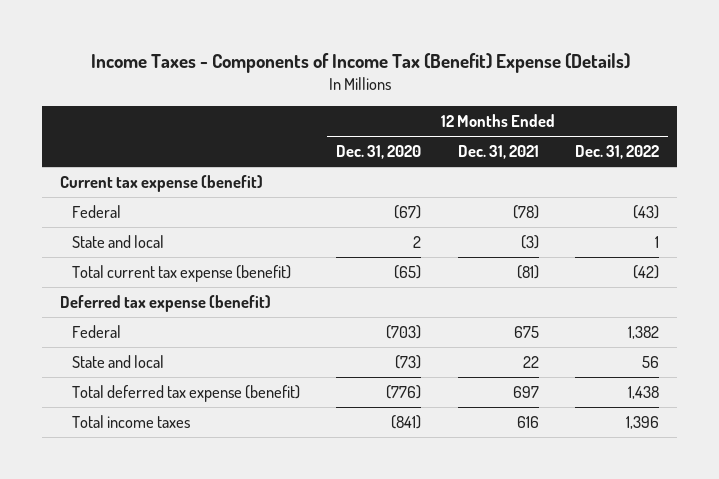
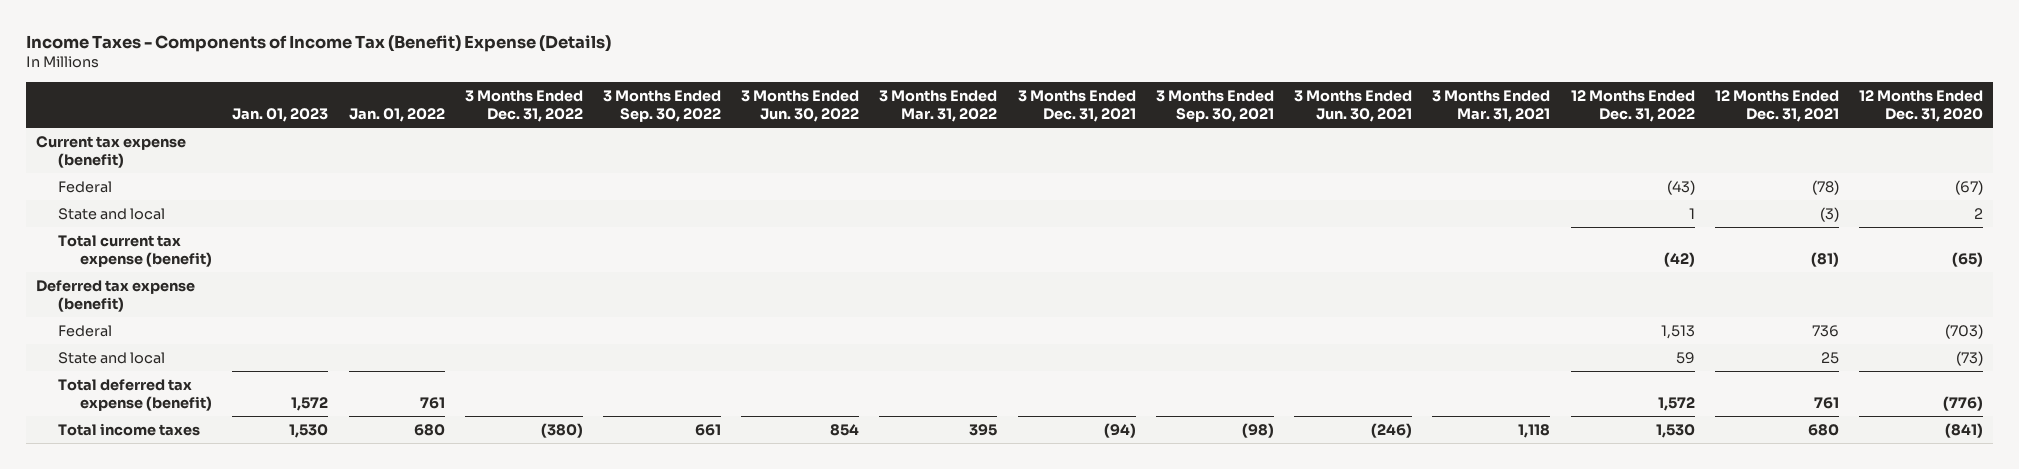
none -> [232,107,329,122] Jan. 01, 2023
none -> [348,107,445,122] Jan. 01, 2022
none -> [464,89,583,122] 3 Months Ended Dec. 31, 2022
none -> [602,89,721,122] 3 Months Ended Sep. 30, 2022
none -> [741,89,860,122] 3 Months Ended Jun. 30, 2022
none -> [879,89,998,122] 3 Months Ended Mar. 31, 2022
none -> [1017,89,1136,122] 3 Months Ended Dec. 31, 2021
none -> [1155,89,1274,122] 3 Months Ended Sep. 30, 2021
none -> [1294,89,1413,122] 3 Months Ended Jun. 30, 2021
none -> [1432,89,1551,122] 3 Months Ended Mar. 31, 2021
[513,325,539,338] 675 -> [1811,324,1839,337] 736
[627,325,659,339] 1,382 -> [1660,324,1695,339] 1,513
[522,355,539,368] 22 -> [1820,351,1839,364] 25
[641,355,659,368] 56 -> [1675,351,1695,364] 59
[512,385,539,398] 697 -> [1813,396,1839,409] 761
[627,385,659,399] 1,438 -> [1657,396,1695,411] 1,572
[516,415,539,428] 616 -> [1807,423,1839,436] 680
[625,415,659,429] 1,396 -> [1655,423,1695,438] 1,530

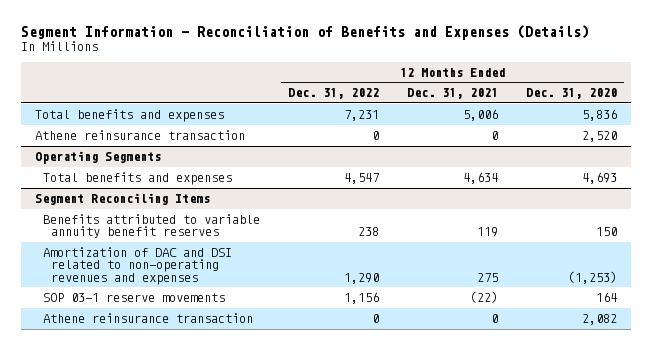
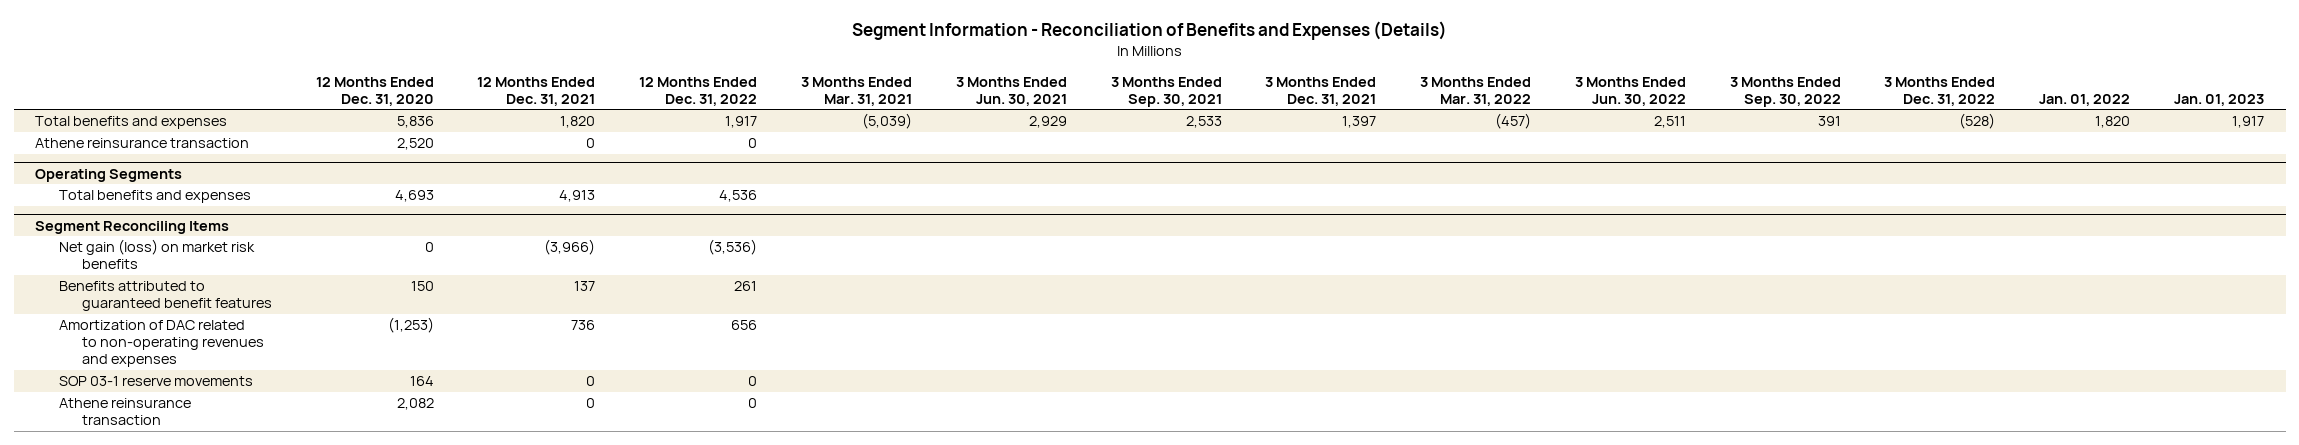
none -> [801,76,913,106] 3 Months Ended Mar. 31, 2021
none -> [955,76,1067,106] 3 Months Ended Jun. 30, 2021
none -> [1110,76,1222,107] 3 Months Ended Sep. 30, 2021
none -> [1265,76,1377,106] 3 Months Ended Dec. 31, 2021
none -> [1420,76,1532,106] 3 Months Ended Mar. 31, 2022
none -> [1574,76,1686,106] 3 Months Ended Jun. 30, 2022
none -> [1729,76,1841,107] 3 Months Ended Sep. 30, 2022
none -> [1884,76,1996,106] 3 Months Ended Dec. 31, 2022
none -> [2039,93,2131,106] Jan. 01, 2022
none -> [2173,93,2264,106] Jan. 01, 2023
[344,110,380,122] 7,231 -> [725,116,758,129] 1,917
[463,109,499,122] 5,006 -> [560,116,596,129] 1,820
[344,173,380,185] 4,547 -> [719,190,758,203] 4,536
[463,172,499,185] 4,634 -> [559,190,596,203] 4,913
none -> [58,239,255,270] Net gain (loss) on market risk benefits
[42,214,260,239] Benefits attributed to variable annuity benefit reserves -> [58,281,272,312] Benefits attributed to guaranteed benefit features
[358,227,380,237] 238 -> [734,281,758,292] 261
[477,227,499,238] 119 -> [574,281,596,292] 137
[42,247,232,285] Amortization of DAC and DSI related to non-operating revenues and expenses -> [58,320,264,368] Amortization of DAC related to non-operating revenues and expenses
[344,272,380,284] 1,290 -> [731,320,758,331] 656
[477,272,499,282] 275 -> [571,320,596,331] 736
[344,292,380,305] 1,156 -> [748,376,758,387] 0
[470,291,499,304] (22) -> [586,376,596,387] 0

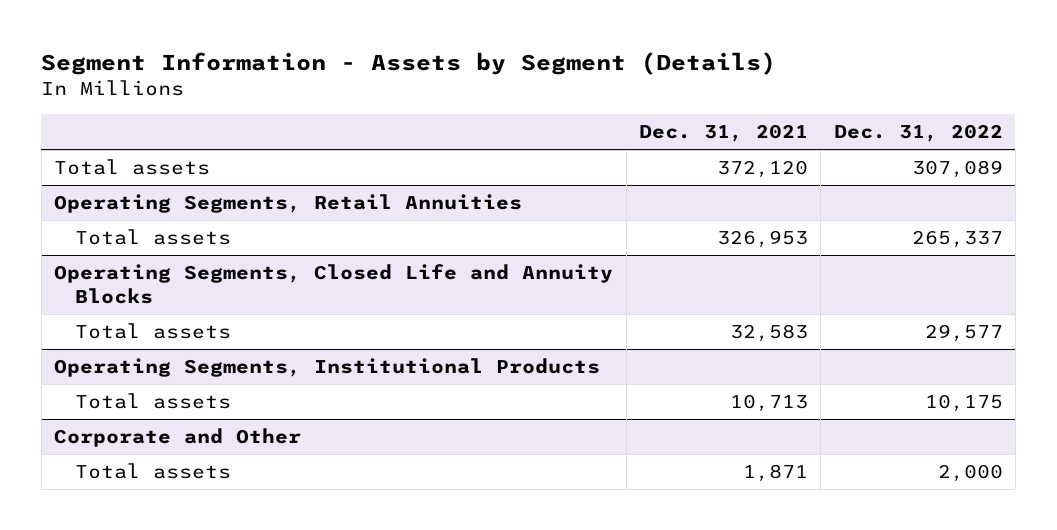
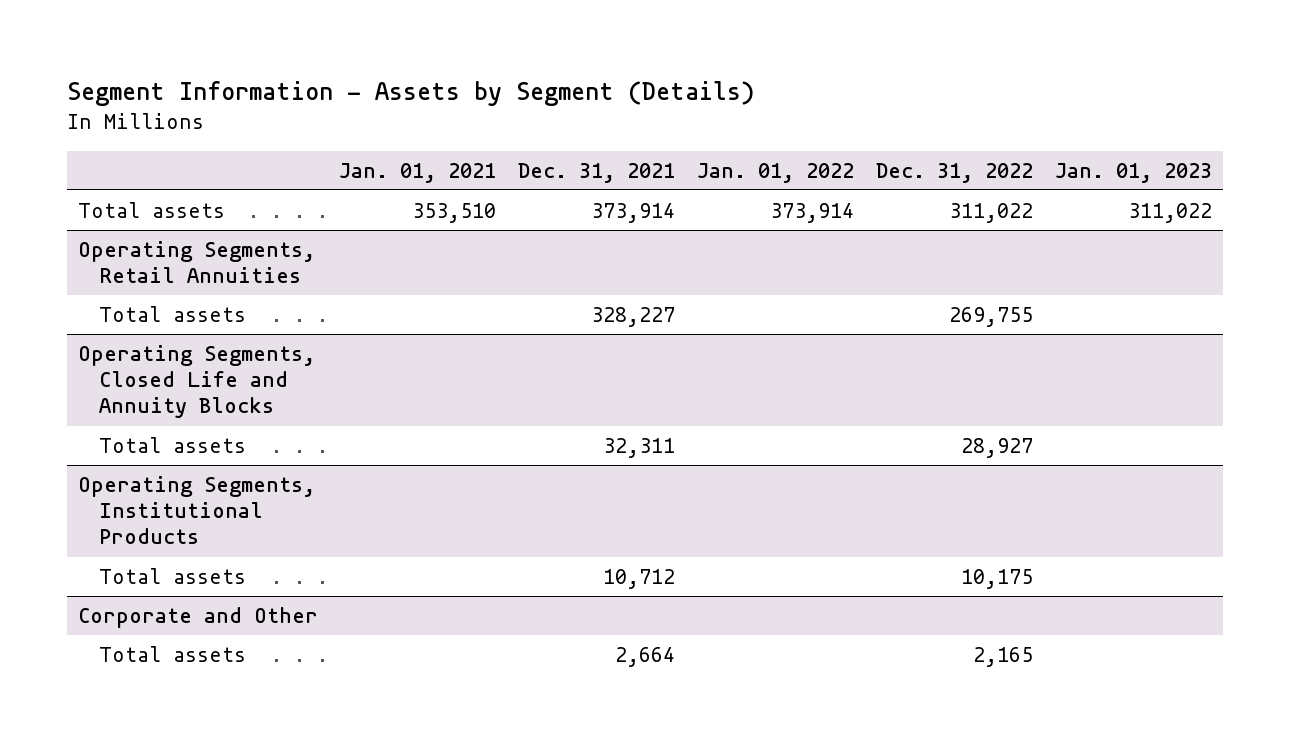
none -> [339,162,497,183] Jan. 01, 2021
none -> [697,162,855,183] Jan. 01, 2022
none -> [1054,162,1212,183] Jan. 01, 2023
[716,160,808,179] 372,120 -> [591,203,676,224] 373,914
[911,160,1003,179] 307,089 -> [948,203,1033,224] 311,022
[716,230,808,249] 326,953 -> [591,307,676,328] 328,227
[911,230,1003,249] 265,337 -> [948,307,1033,328] 269,755
[729,324,808,343] 32,583 -> [603,438,676,459] 32,311
[924,324,1003,343] 29,577 -> [960,438,1033,459] 28,927
[729,394,808,413] 10,713 -> [603,569,676,590] 10,712
[742,464,808,483] 1,871 -> [615,647,676,668] 2,664
[937,464,1003,483] 2,000 -> [972,647,1033,668] 2,165

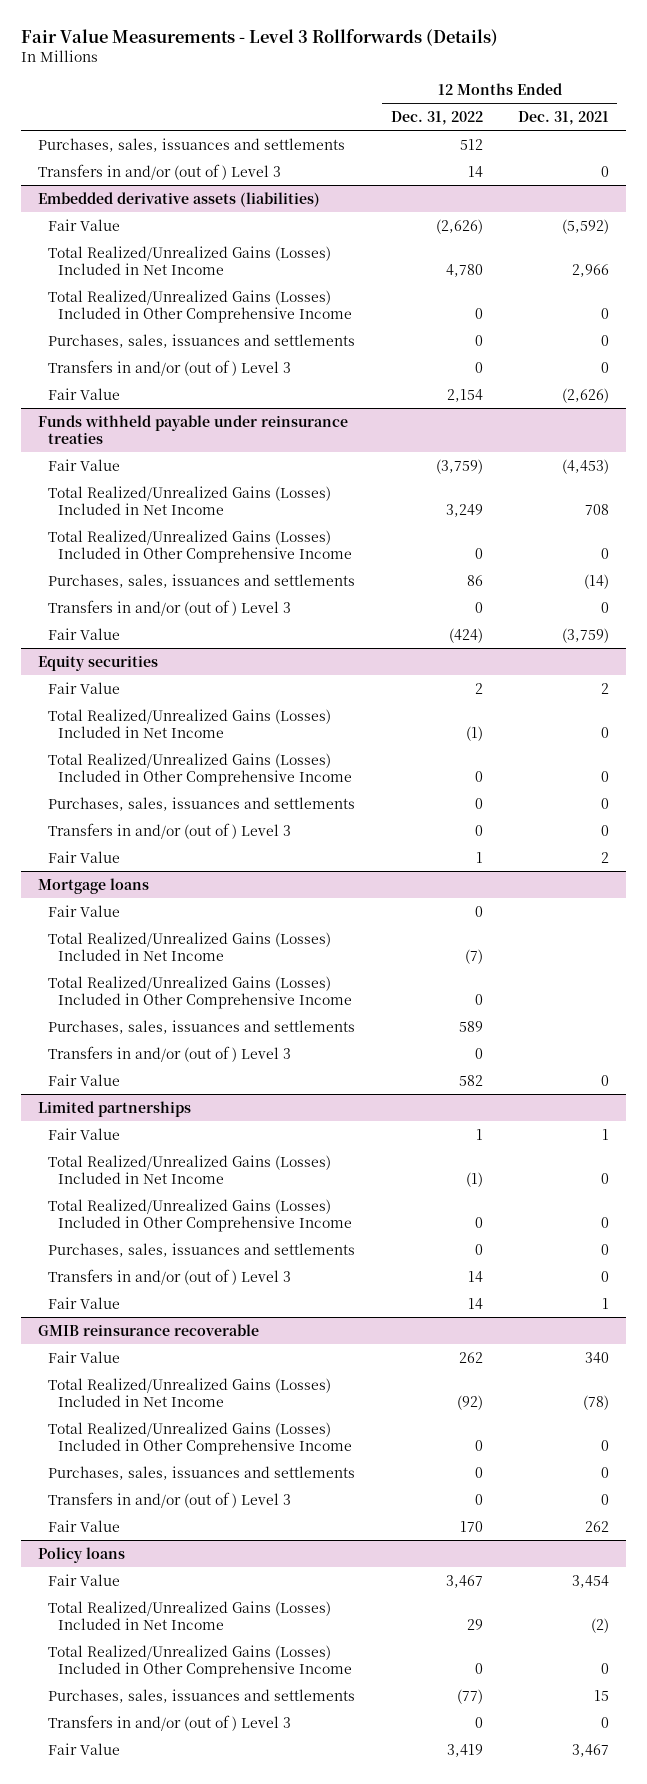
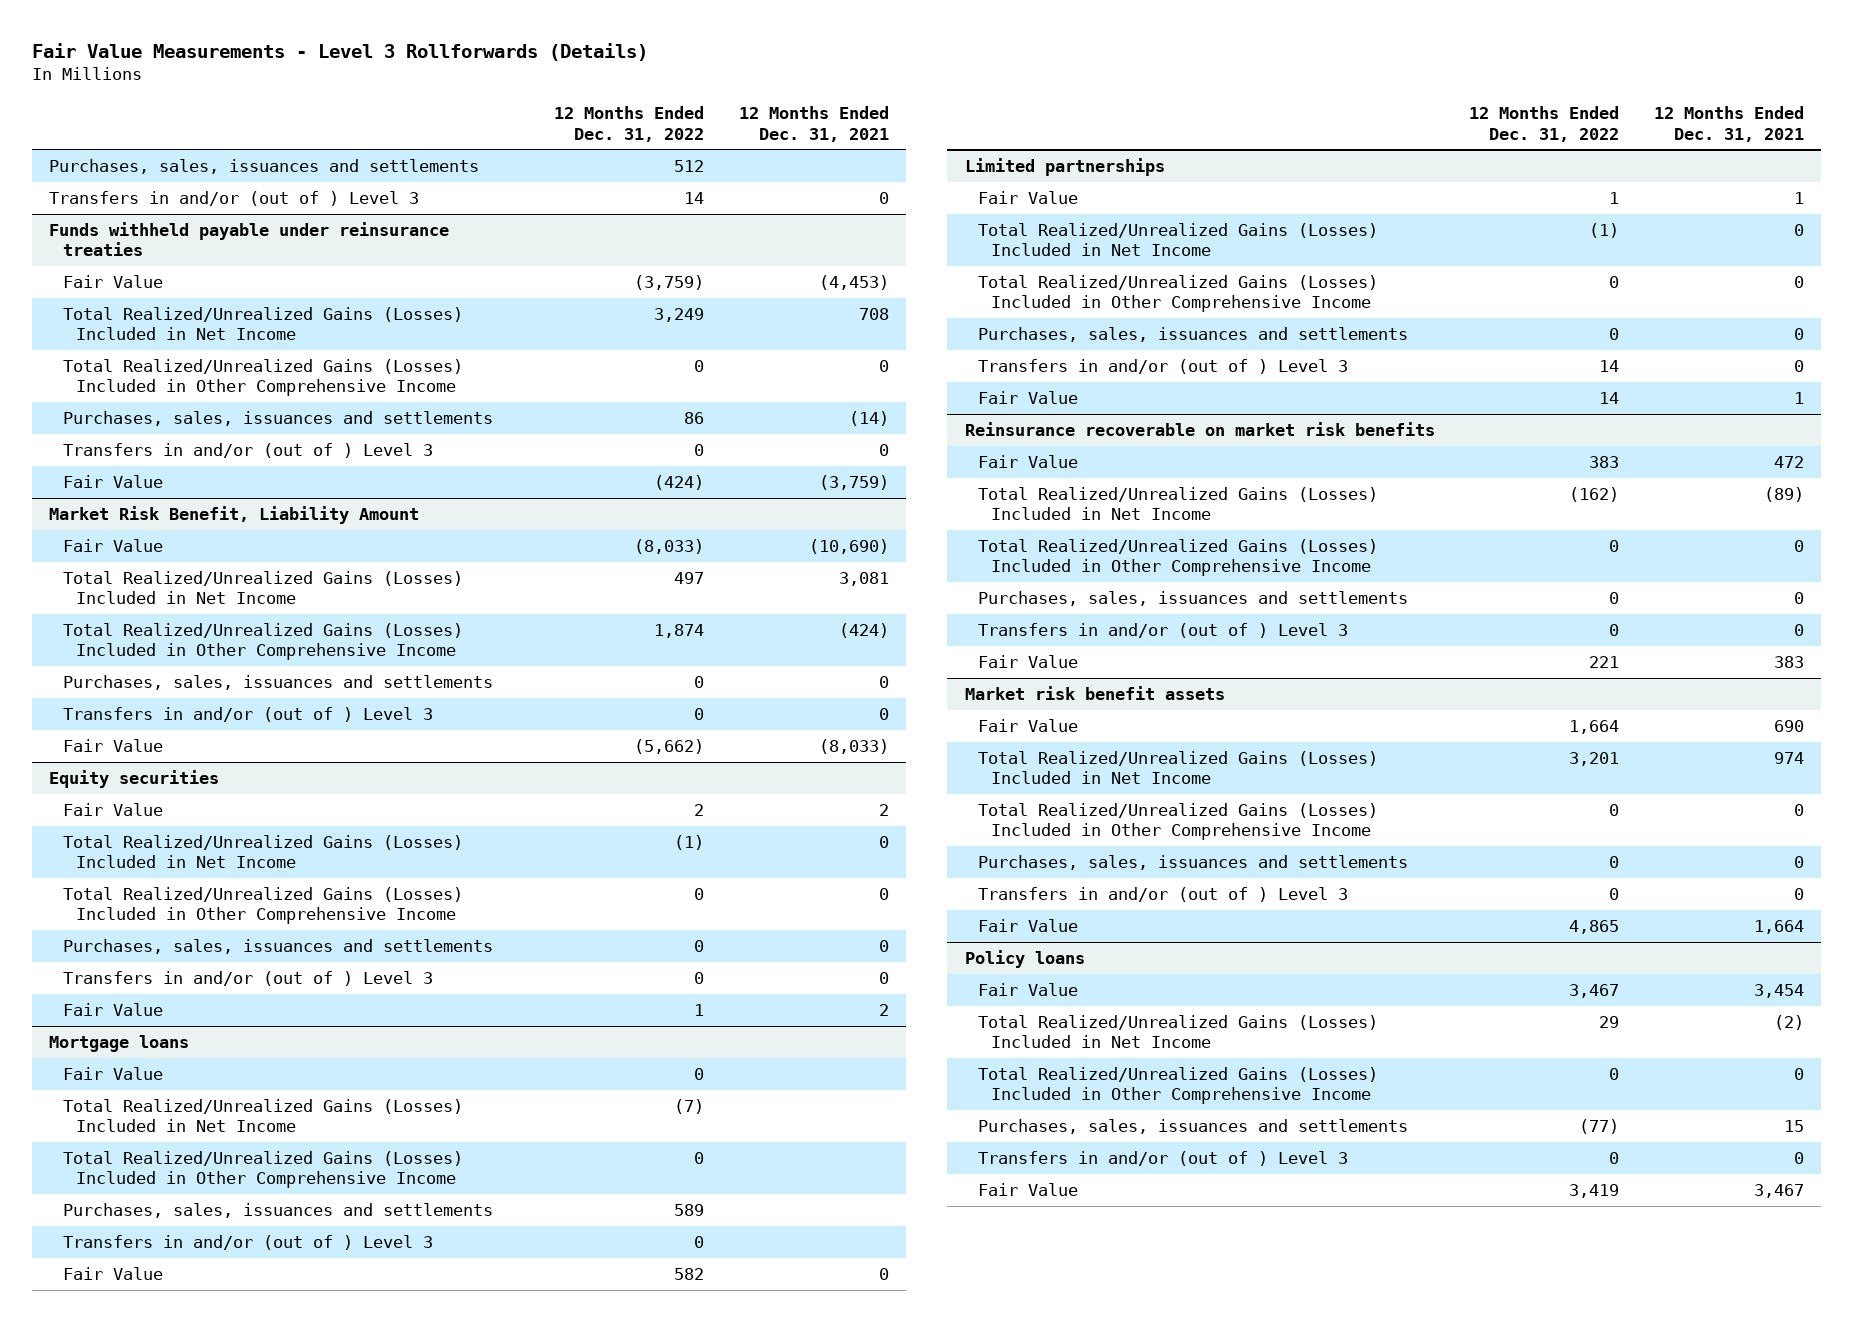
[38,191,321,207] Embedded derivative assets (liabilities) -> none
[48,218,121,231] Fair Value -> none
[48,245,332,275] Total Realized/Unrealized Gains (Losses) Included in Net Income -> none
[48,289,353,323] Total Realized/Unrealized Gains (Losses) Included in Other Comprehensive Income -> none
[48,333,356,348] Purchases, sales, issuances and settlements -> none
[48,359,292,376] Transfers in and/or (out of ) Level 3 -> none
[48,387,121,400] Fair Value -> none
none -> [49,505,420,524] Market Risk Benefit, Liability Amount
none -> [62,538,163,552] Fair Value
none -> [62,570,463,605] Total Realized/Unrealized Gains (Losses) Included in Net Income
none -> [62,622,463,661] Total Realized/Unrealized Gains (Losses) Included in Other Comprehensive Income
none -> [62,674,493,690] Purchases, sales, issuances and settlements
none -> [62,706,433,722] Transfers in and/or (out of ) Level 3
none -> [62,738,163,752] Fair Value
[38,1323,260,1336] GMIB reinsurance recoverable -> [964,421,1435,436] Reinsurance recoverable on market risk benefits
[458,1351,483,1363] 262 -> [1589,455,1620,468] 383
[584,1351,609,1363] 340 -> [1773,455,1804,468] 472
[456,1394,483,1410] (92) -> [1569,486,1620,502] (162)
[582,1394,609,1410] (78) -> [1763,486,1804,502] (89)
[459,1520,483,1532] 170 -> [1589,655,1620,668] 221
[584,1520,609,1532] 262 -> [1773,655,1804,668] 383
none -> [964,685,1225,700] Market risk benefit assets
none -> [978,718,1079,732] Fair Value
none -> [978,750,1379,785] Total Realized/Unrealized Gains (Losses) Included in Net Income
none -> [978,802,1379,841] Total Realized/Unrealized Gains (Losses) Included in Other Comprehensive Income
none -> [978,854,1409,870] Purchases, sales, issuances and settlements
none -> [978,886,1349,902] Transfers in and/or (out of ) Level 3
none -> [978,918,1079,932] Fair Value

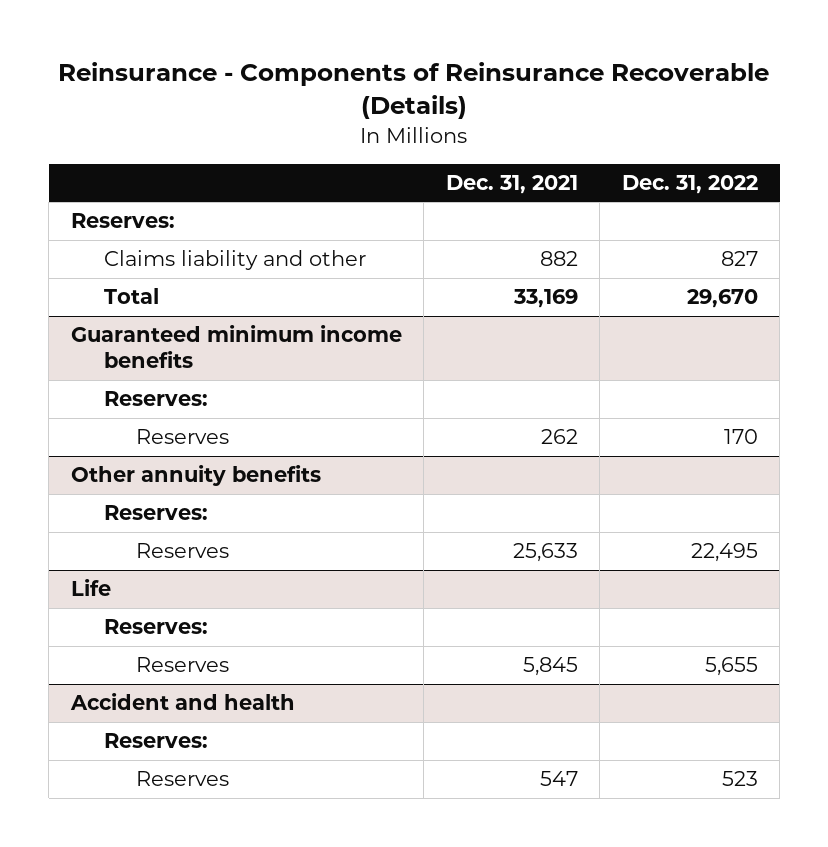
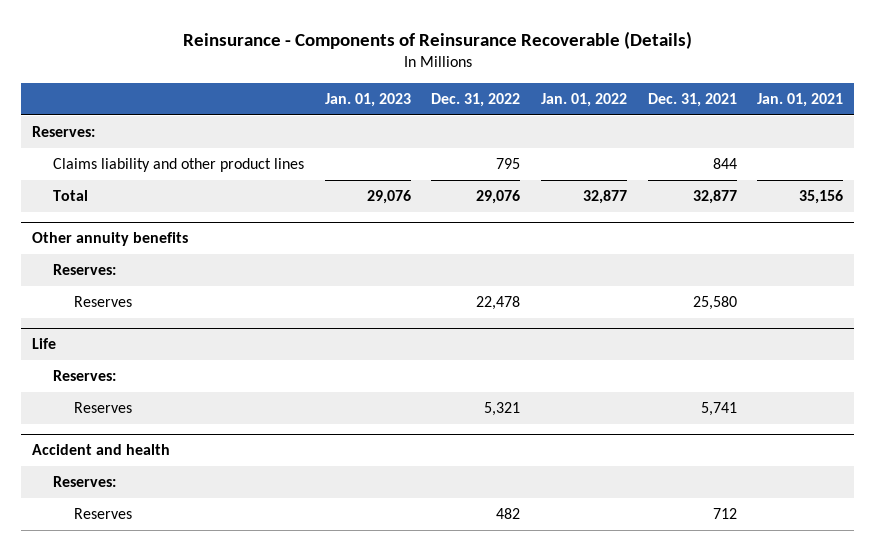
none -> [324,93,411,108] Jan. 01, 2023
none -> [541,93,628,108] Jan. 01, 2022
none -> [757,93,844,108] Jan. 01, 2021
[70,325,402,369] Guaranteed minimum income benefits -> none
[103,391,208,407] Reserves: -> none
[136,429,230,445] Reserves -> none
[103,250,366,271] Claims liability and other -> [53,157,305,172] Claims liability and other product lines
[539,251,578,267] 882 -> [712,157,737,169] 844
[720,251,758,267] 827 -> [496,157,521,169] 795
[512,289,578,309] 33,169 -> [692,189,737,204] 32,877
[686,289,758,309] 29,670 -> [476,189,521,204] 29,076
[512,543,578,563] 25,633 -> [692,295,737,310] 25,580
[690,543,758,563] 22,495 -> [476,295,521,310] 22,478
[522,657,578,677] 5,845 -> [700,401,737,416] 5,741
[704,657,758,677] 5,655 -> [484,401,521,416] 5,321
[539,771,578,787] 547 -> [712,507,737,519] 712
[721,771,758,787] 523 -> [496,507,521,519] 482

